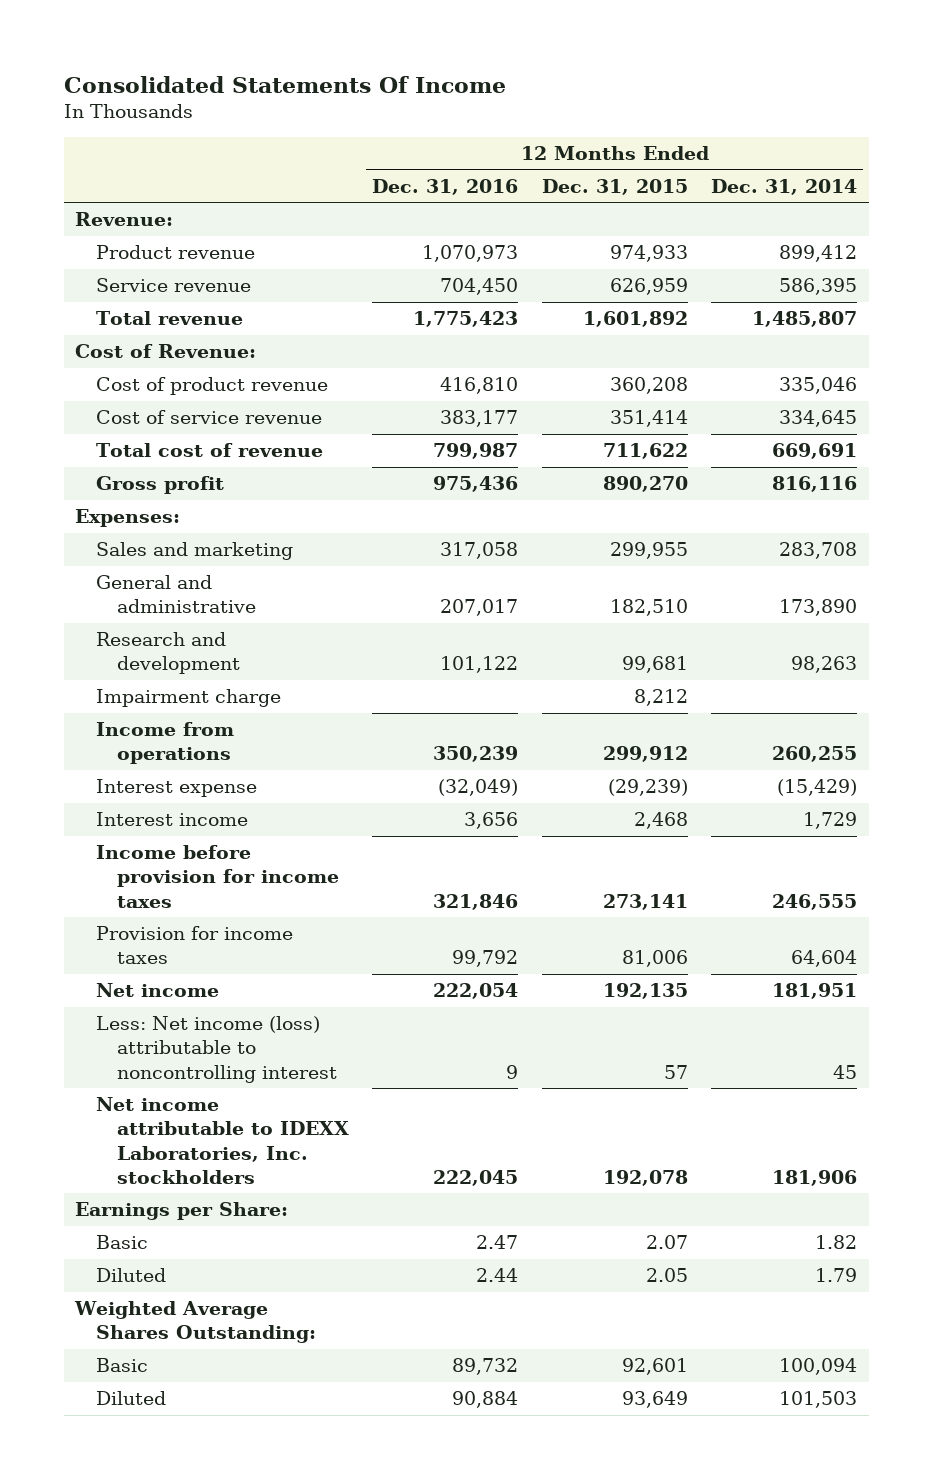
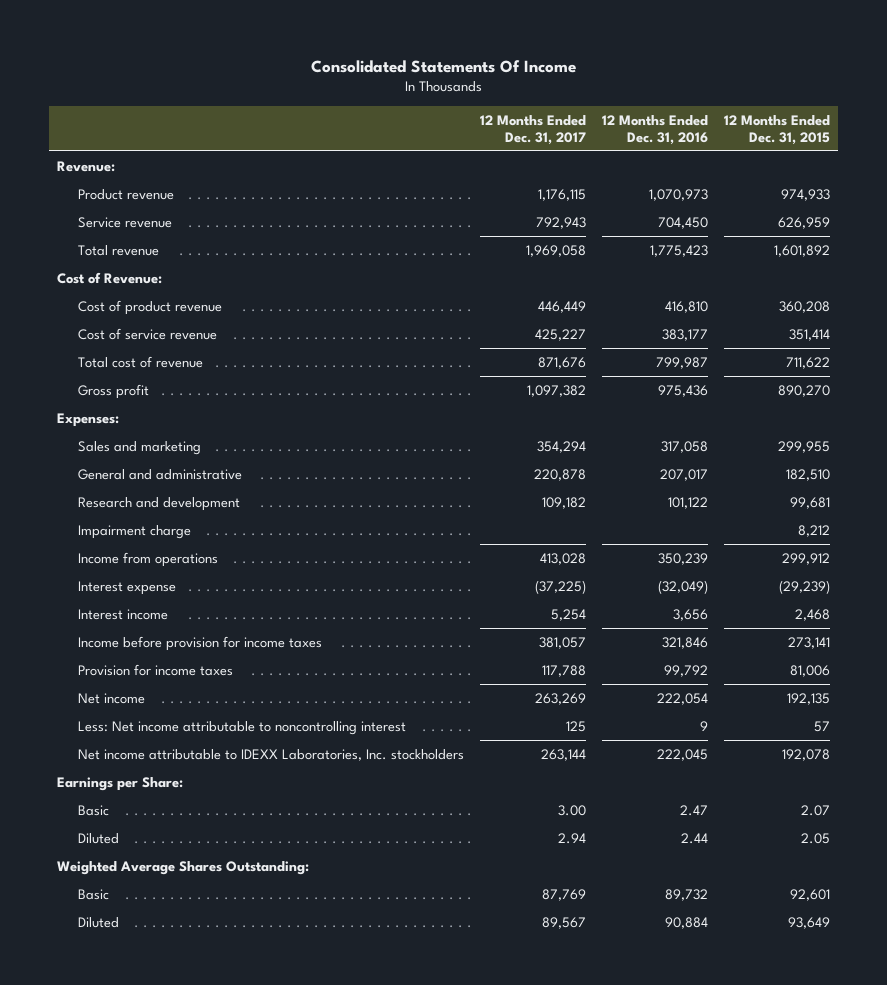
[710,178,857,195] Dec. 31, 2014 -> none
none -> [479,114,586,145] 12 Months Ended Dec. 31, 2017
[96,1016,337,1083] Less: Net income (loss) attributable to noncontrolling interest -> [77,720,406,735] Less: Net income attributable to noncontrolling interest

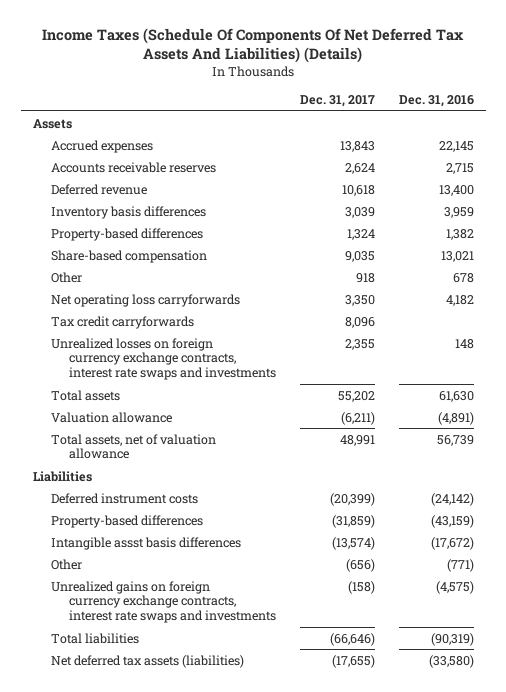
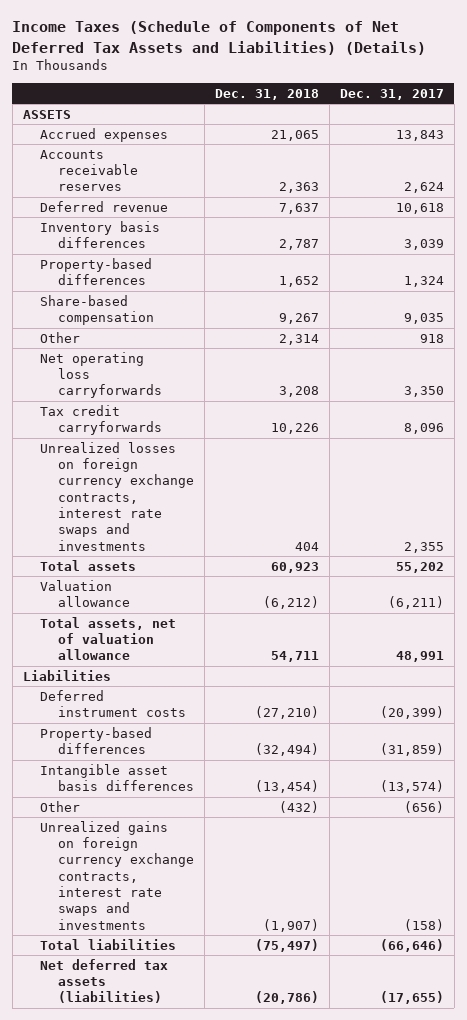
[42,27,465,64] Income Taxes (Schedule Of Components Of Net Deferred Tax Assets And Liabilities) (Details) -> [12,21,427,55] Income Taxes (Schedule of Components of Net Deferred Tax Assets and Liabilities) (Details)
[398,94,474,107] Dec. 31, 2016 -> none
none -> [214,89,319,101] Dec. 31, 2018
[32,118,72,129] Assets -> [22,109,71,119] ASSETS
[50,536,241,550] Intangible assst basis differences -> [40,763,194,792] Intangible asset basis differences

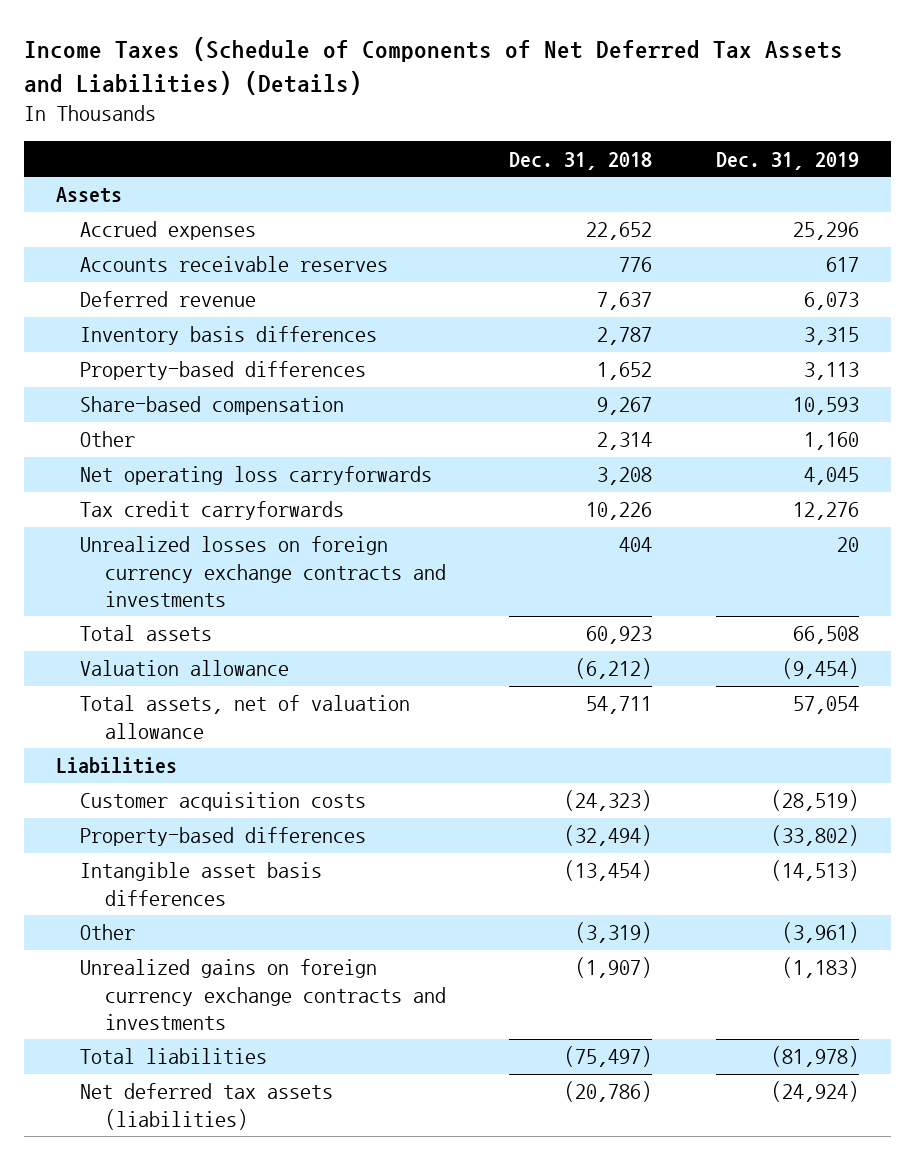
[339,89,444,101] Dec. 31, 2017 -> none
none -> [716,151,860,170] Dec. 31, 2019
[22,109,71,119] ASSETS -> [55,187,122,204] Assets
[270,129,319,141] 21,065 -> [586,222,653,241] 22,652
[278,182,319,194] 2,363 -> [619,257,653,273] 776
[40,441,194,551] Unrealized losses on foreign currency exchange contracts, interest rate swaps and investments -> [80,536,446,608] Unrealized losses on foreign currency exchange contracts and investments
[40,689,186,718] Deferred instrument costs -> none
none -> [80,792,367,812] Customer acquisition costs
[278,800,319,813] (432) -> [575,922,653,944] (3,319)
[40,820,194,930] Unrealized gains on foreign currency exchange contracts, interest rate swaps and investments -> [80,959,446,1031] Unrealized gains on foreign currency exchange contracts and investments

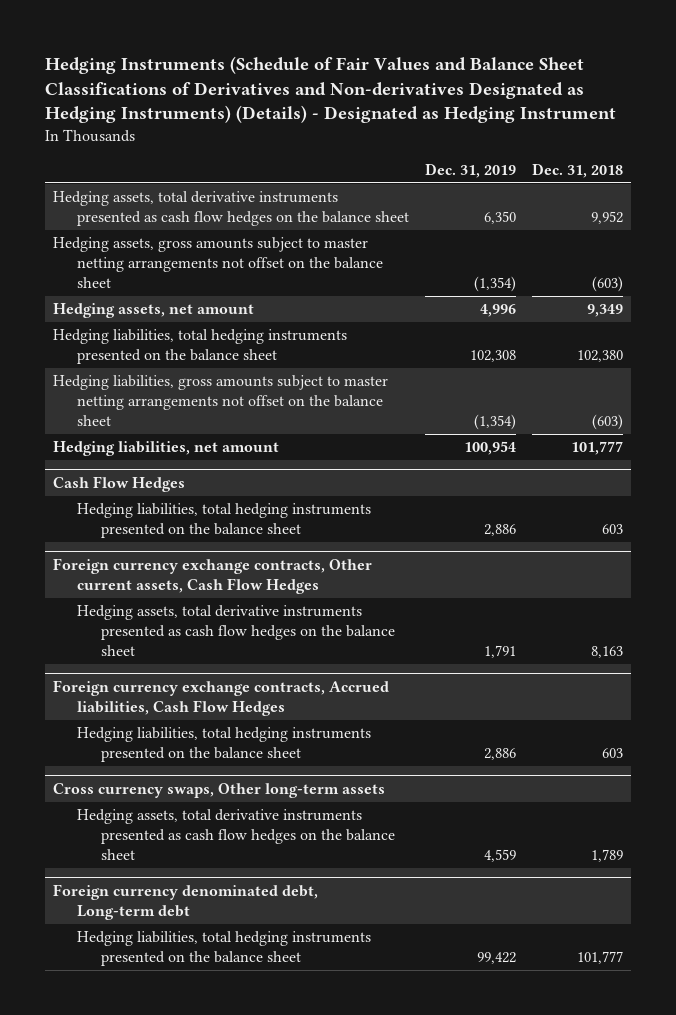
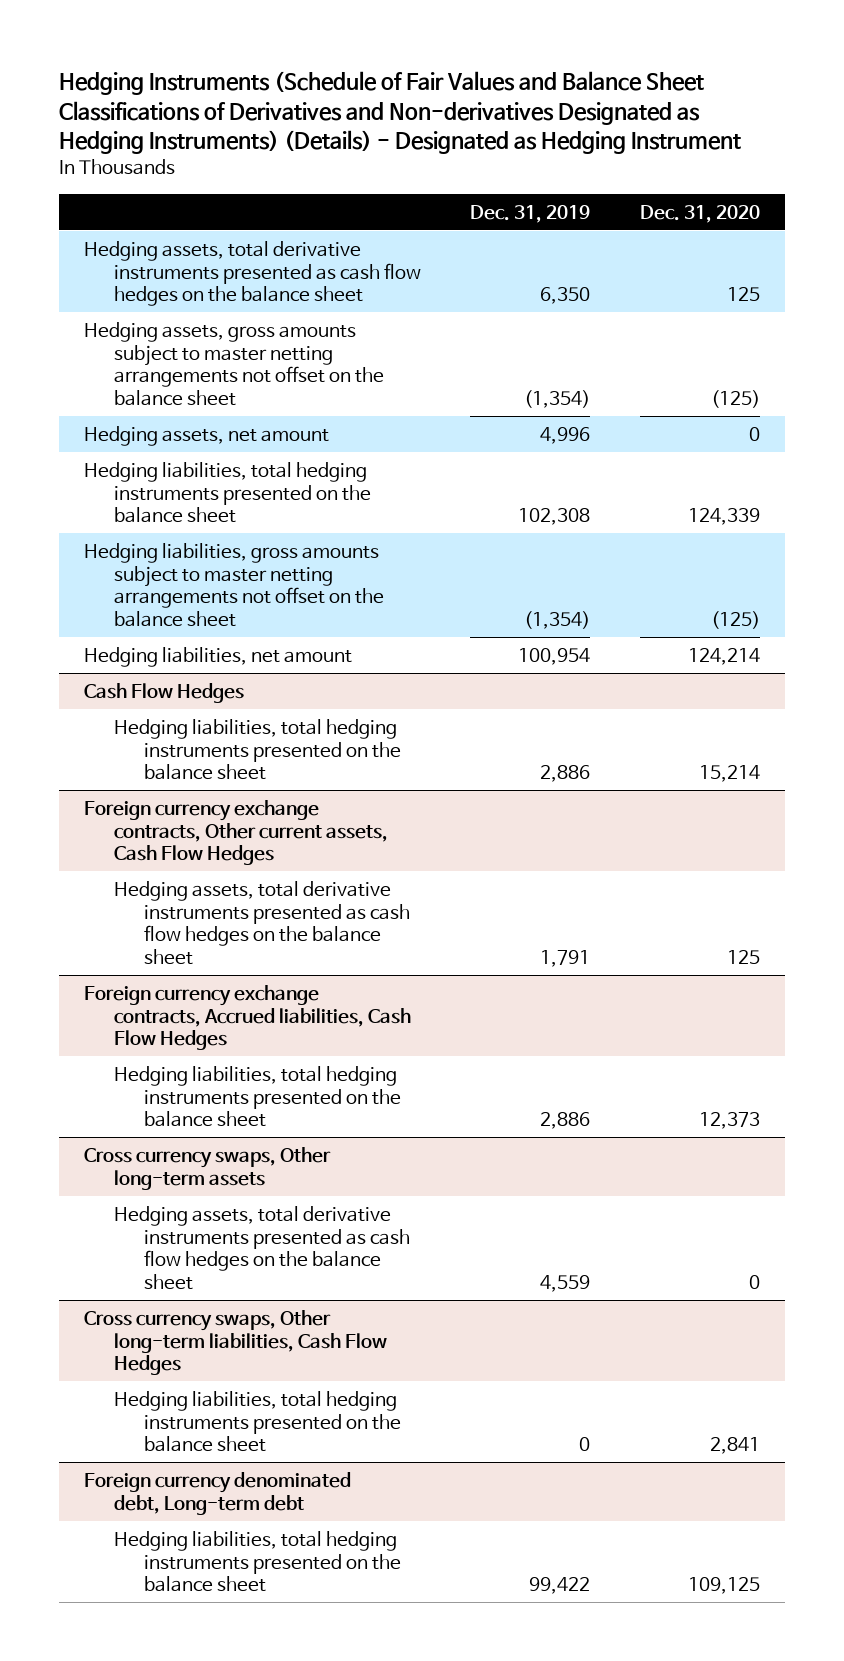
[532,162,624,178] Dec. 31, 2018 -> none
none -> [640,204,761,223] Dec. 31, 2020
none -> [83,1310,387,1376] Cross currency swaps, Other long-term liabilities, Cash Flow Hedges
none -> [113,1391,401,1453] Hedging liabilities, total hedging instruments presented on the balance sheet

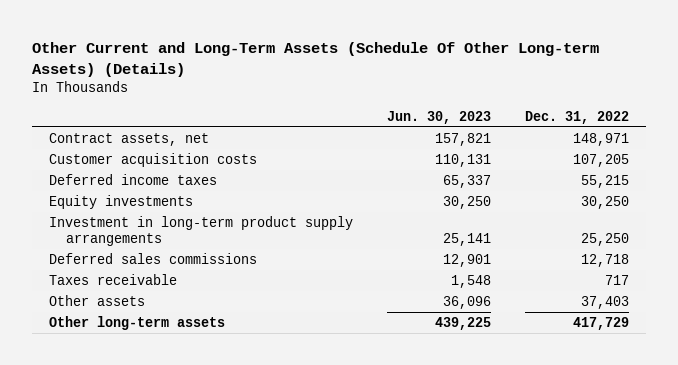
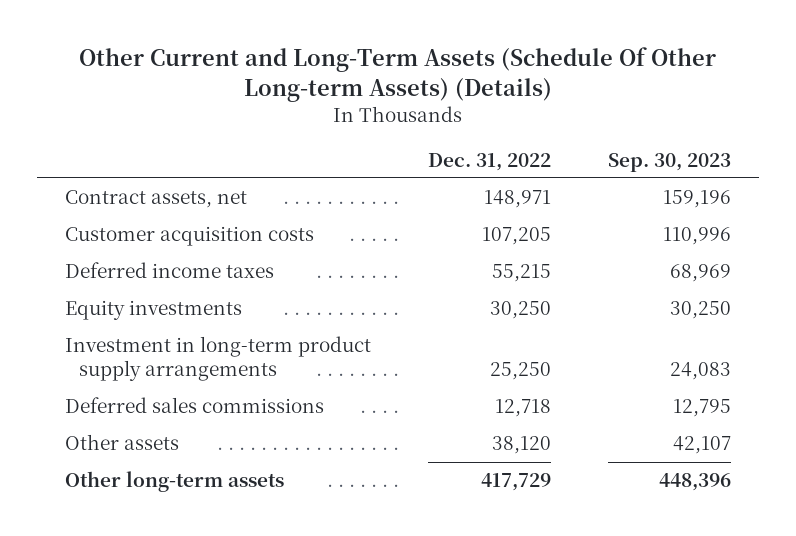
[386,110,491,124] Jun. 30, 2023 -> none
none -> [607,152,731,172] Sep. 30, 2023
[49,274,178,286] Taxes receivable -> none
[580,296,629,310] 37,403 -> [491,436,551,455] 38,120

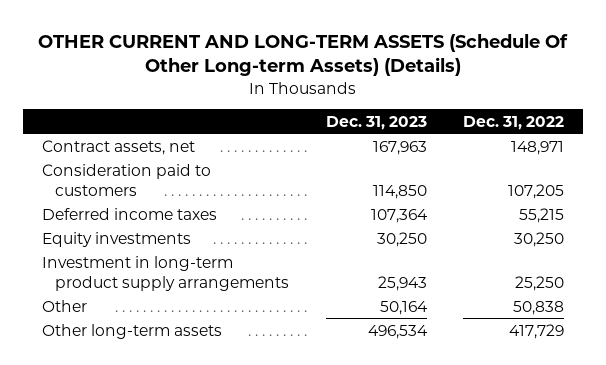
[78,47,716,103] Other Current and Long-Term Assets (Schedule Of Other Long-term Assets) (Details) -> [37,33,568,77] OTHER CURRENT AND LONG-TERM ASSETS (Schedule Of Other Long-term Assets) (Details)
[607,152,731,172] Sep. 30, 2023 -> none
none -> [325,115,427,130] Dec. 31, 2023
[65,226,315,247] Customer acquisition costs -> [41,163,211,196] Consideration paid to customers
[65,397,325,414] Deferred sales commissions -> none
[65,434,180,451] Other assets -> [41,299,87,312] Other
[491,436,551,455] 38,120 -> [513,300,565,315] 50,838

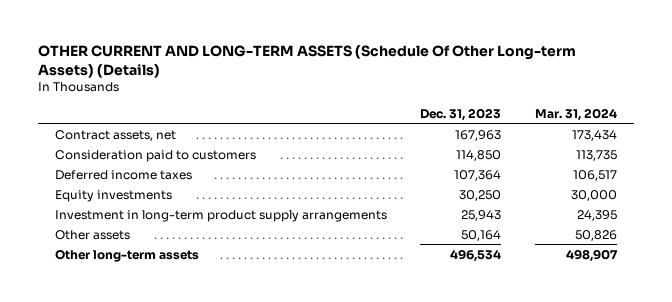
[463,115,565,130] Dec. 31, 2022 -> none
none -> [535,107,618,121] Mar. 31, 2024
[41,299,87,312] Other -> [54,229,130,240] Other assets

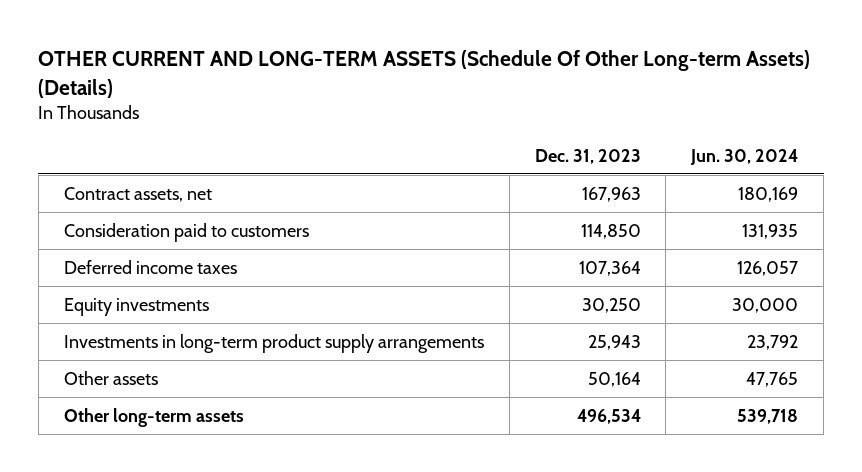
[535,107,618,121] Mar. 31, 2024 -> none
none -> [690,148,799,165] Jun. 30, 2024
[54,209,387,222] Investment in long-term product supply arrangements -> [63,333,484,353] Investments in long-term product supply arrangements

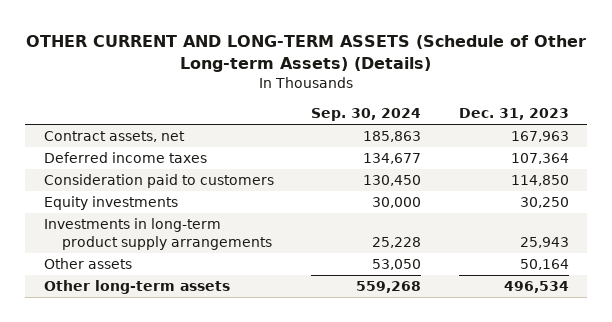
[38,50,811,98] OTHER CURRENT AND LONG-TERM ASSETS (Schedule Of Other Long-term Assets) (Details) -> [26,34,587,72] OTHER CURRENT AND LONG-TERM ASSETS (Schedule of Other Long-term Assets) (Details)
[690,148,799,165] Jun. 30, 2024 -> none
none -> [311,108,422,122] Sep. 30, 2024
[63,222,309,242] Consideration paid to customers -> [43,174,274,189] Consideration paid to customers

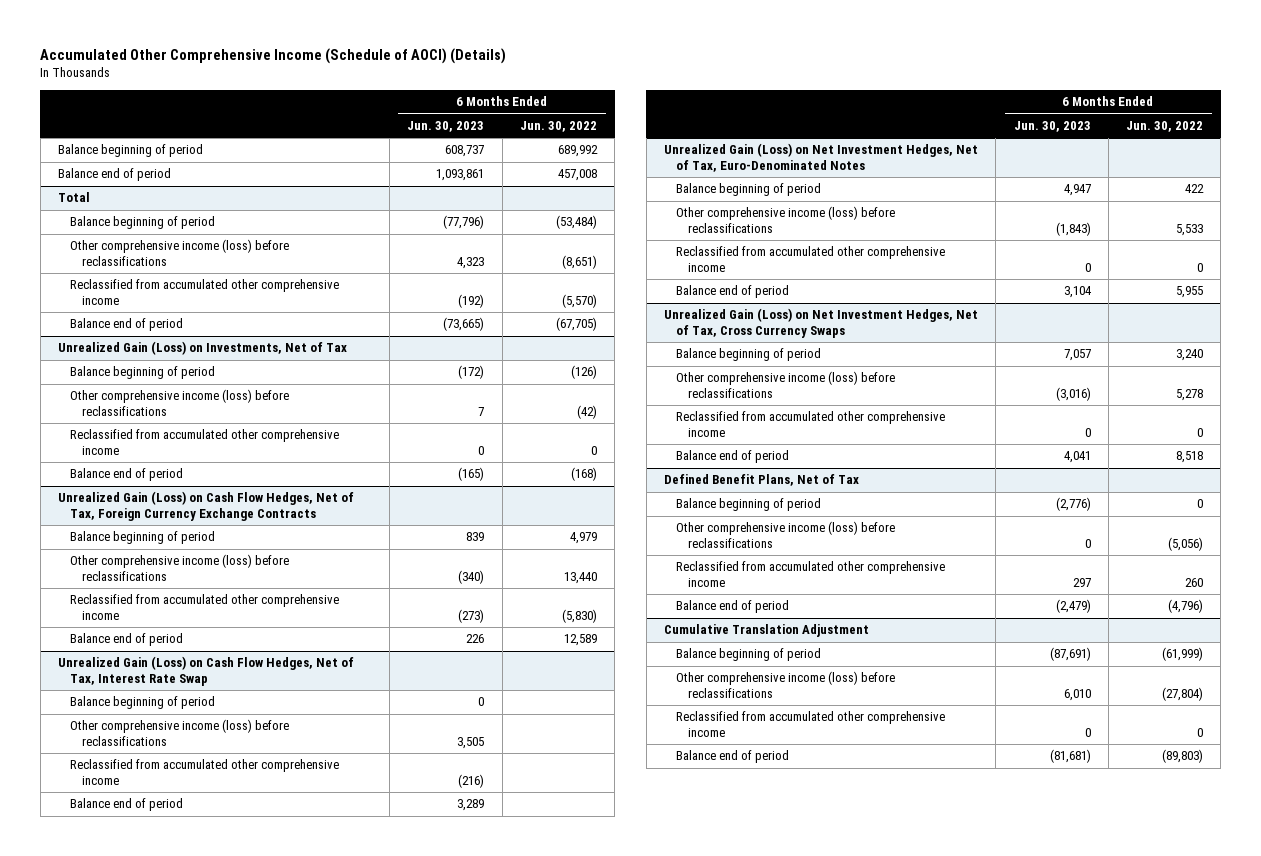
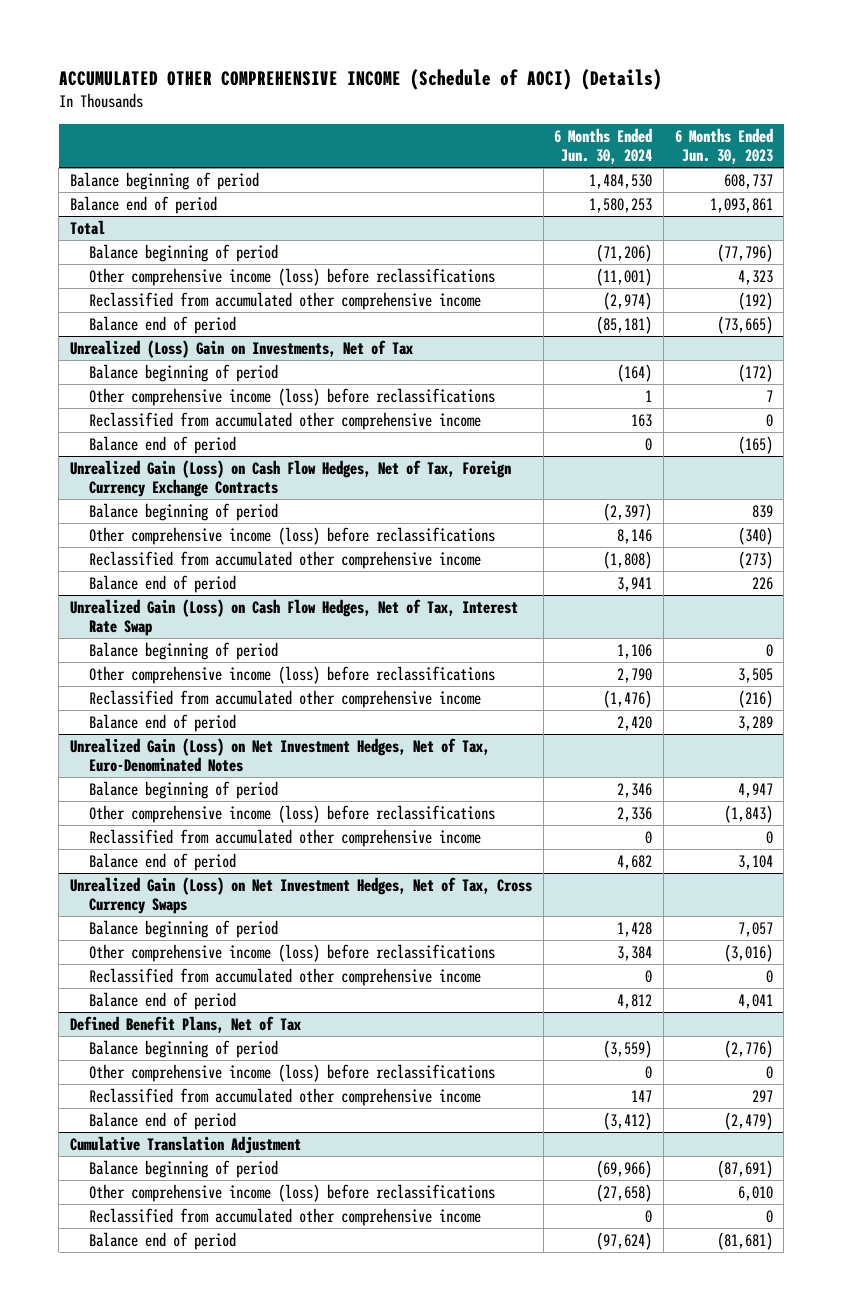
[40,47,507,64] Accumulated Other Comprehensive Income (Schedule of AOCI) (Details) -> [58,68,662,90] ACCUMULATED OTHER COMPREHENSIVE INCOME (Schedule of AOCI) (Details)
[519,120,597,132] Jun. 30, 2022 -> none
none -> [554,127,653,165] 6 Months Ended Jun. 30, 2024
[57,341,347,356] Unrealized Gain (Loss) on Investments, Net of Tax -> [69,339,413,358] Unrealized (Loss) Gain on Investments, Net of Tax

